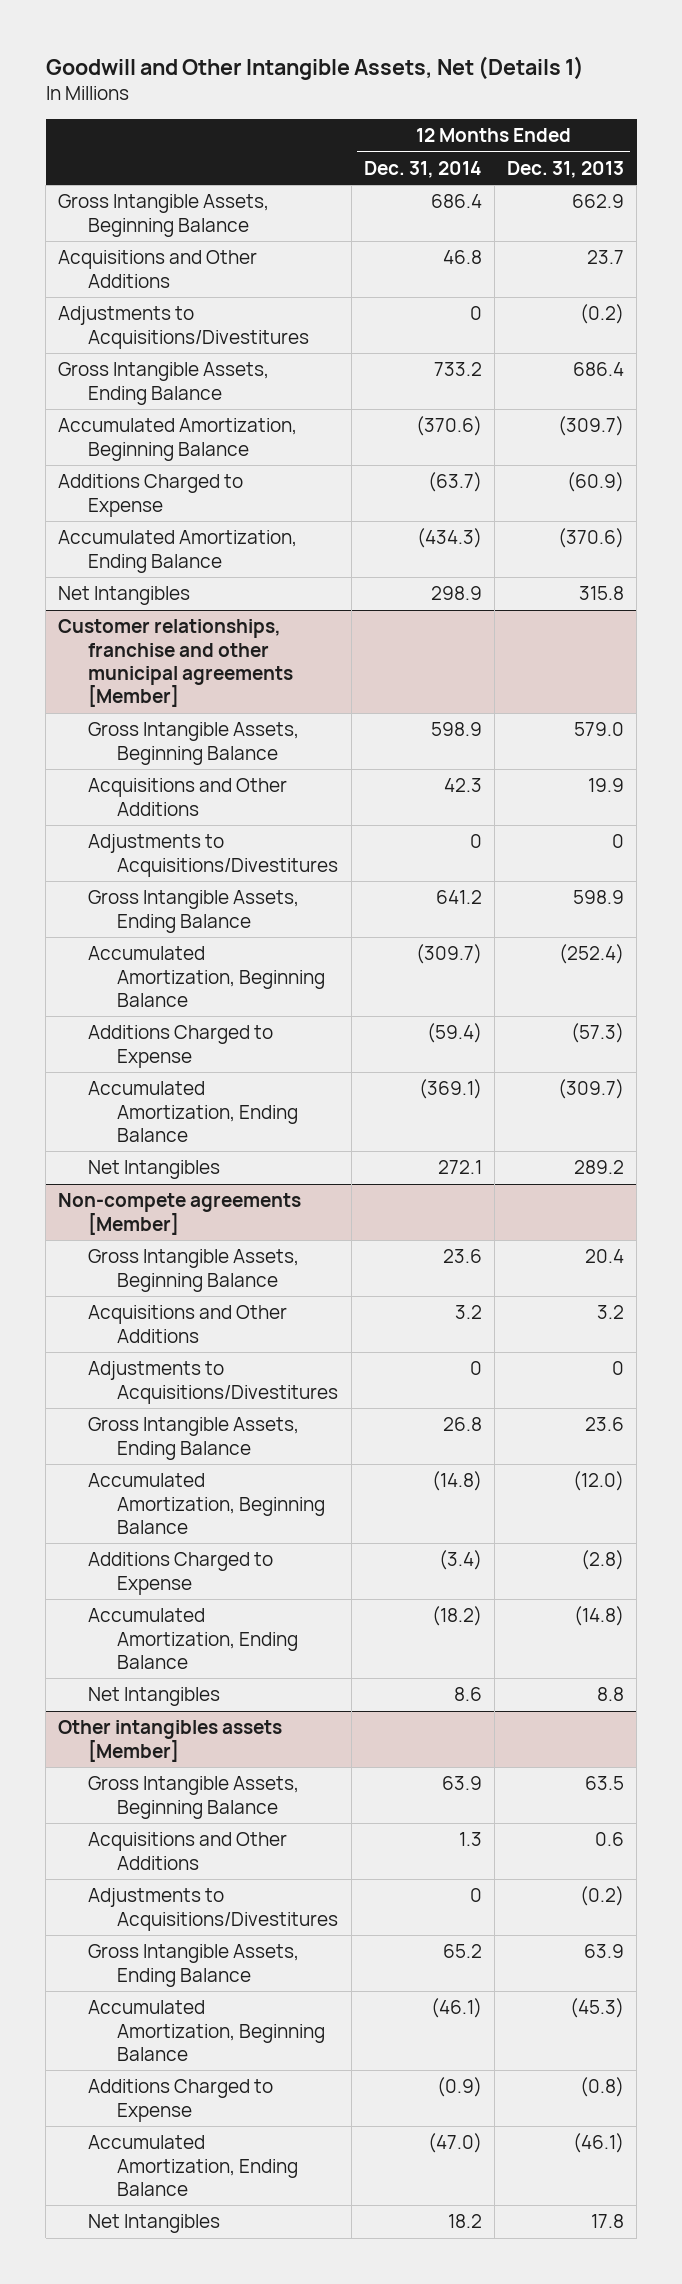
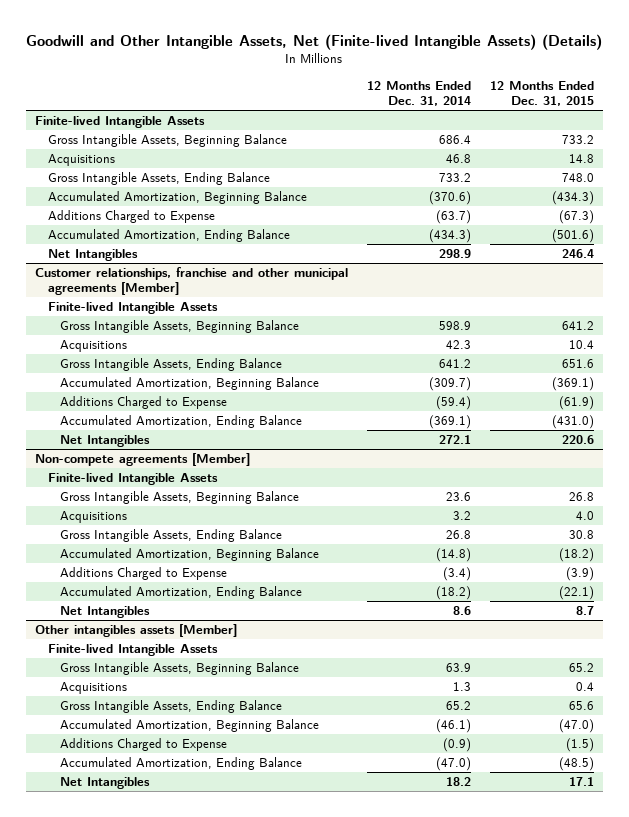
[45,55,584,80] Goodwill and Other Intangible Assets, Net (Details 1) -> [26,33,603,50] Goodwill and Other Intangible Assets, Net (Finite-lived Intangible Assets) (Details)
[507,160,625,178] Dec. 31, 2013 -> none
none -> [489,80,594,107] 12 Months Ended Dec. 31, 2015
none -> [35,115,206,128] Finite-lived Intangible Assets
[58,306,309,349] Adjustments to Acquisitions/Divestitures -> none
[58,250,258,288] Acquisitions and Other Additions -> [47,153,115,166] Acquisitions
none -> [47,301,218,314] Finite-lived Intangible Assets
[87,834,339,877] Adjustments to Acquisitions/Divestitures -> none
[87,778,287,816] Acquisitions and Other Additions -> [60,339,128,352] Acquisitions
none -> [47,472,218,485] Finite-lived Intangible Assets
[87,1361,339,1404] Adjustments to Acquisitions/Divestitures -> none
[87,1305,287,1343] Acquisitions and Other Additions -> [60,510,128,523] Acquisitions
none -> [47,643,218,656] Finite-lived Intangible Assets
[87,1888,339,1931] Adjustments to Acquisitions/Divestitures -> none
[87,1832,287,1870] Acquisitions and Other Additions -> [60,681,128,694] Acquisitions

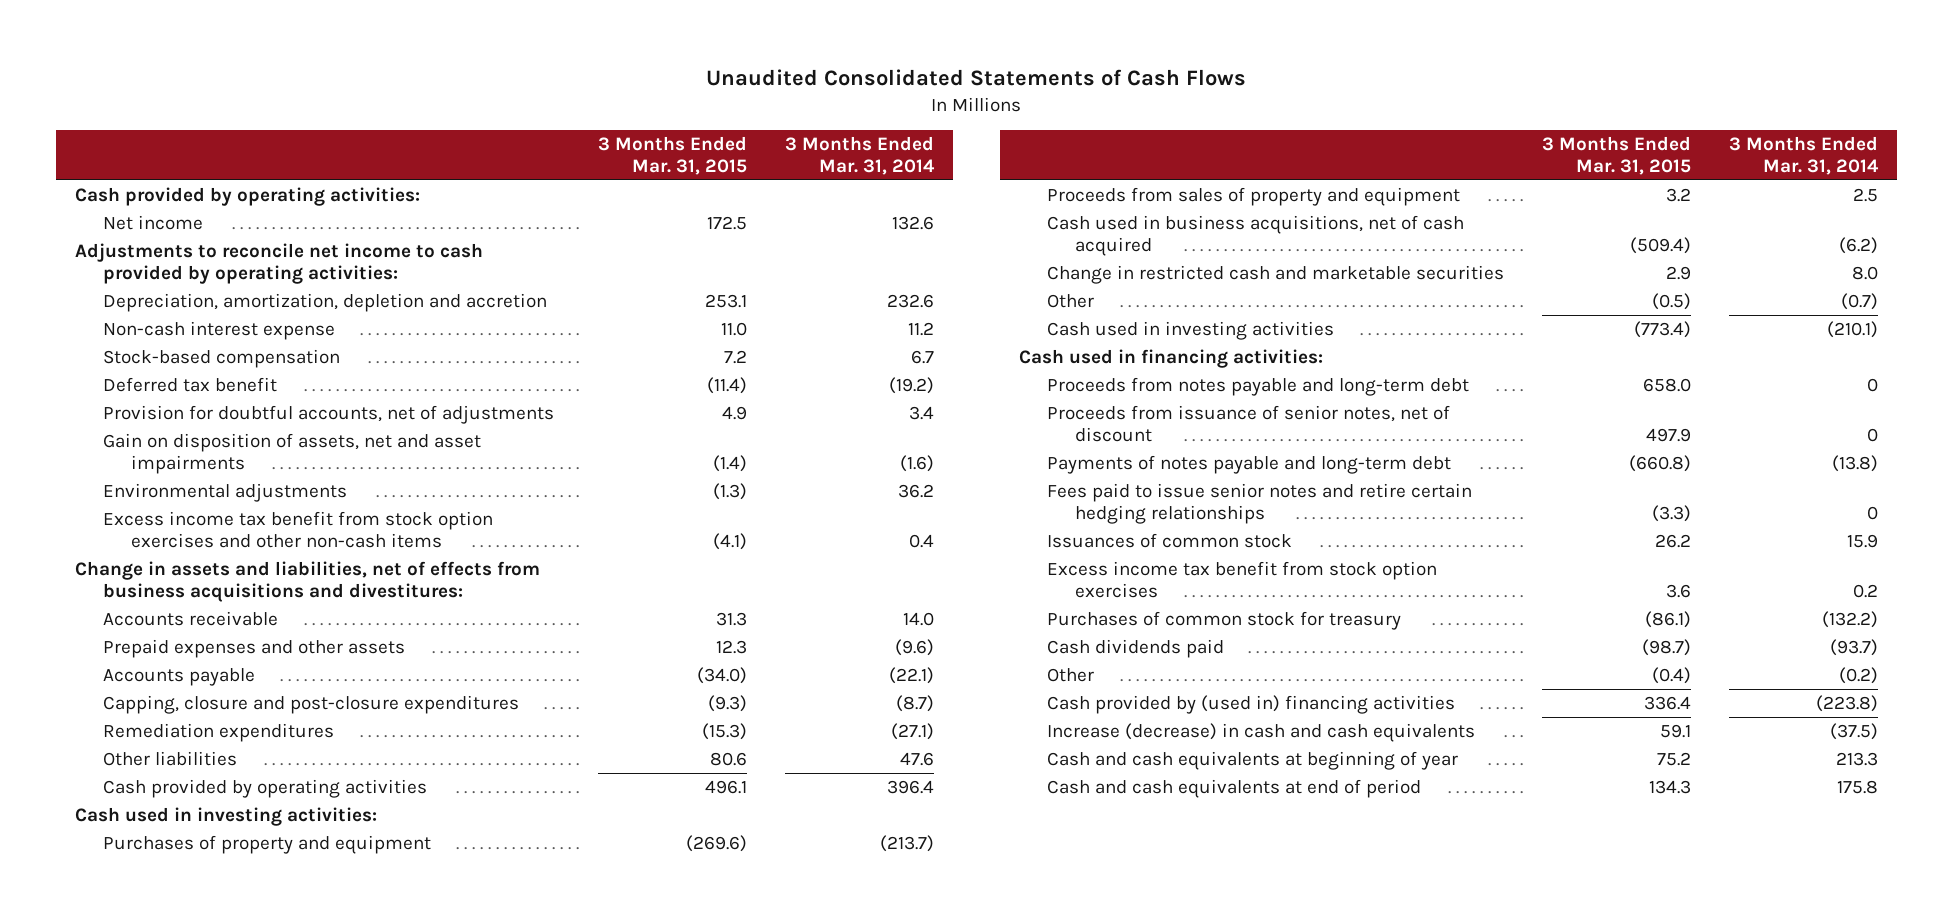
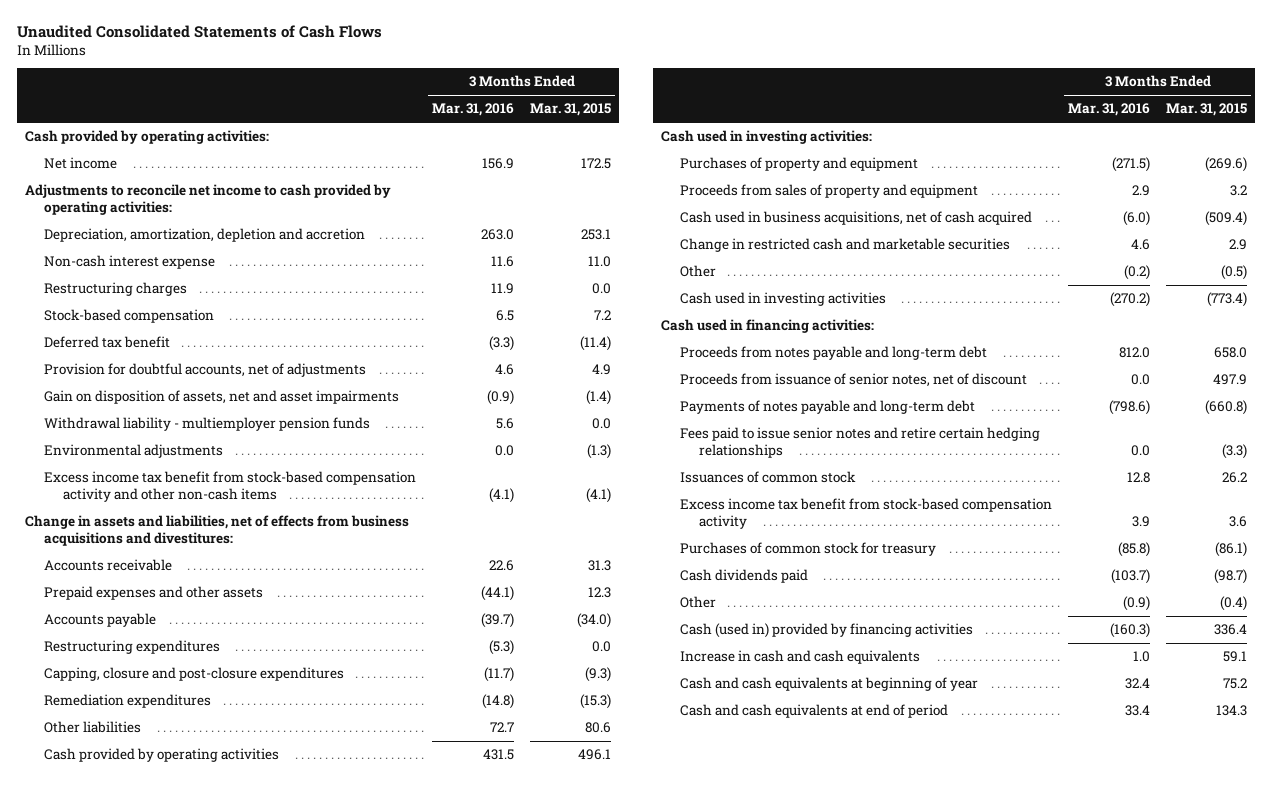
[784,135,935,175] 3 Months Ended Mar. 31, 2014 -> none
none -> [432,103,515,117] Mar. 31, 2016
none -> [43,282,187,297] Restructuring charges
none -> [43,417,370,432] Withdrawal liability - multiemployer pension funds
[102,510,493,548] Excess income tax benefit from stock option exercises and other non-cash items -> [43,471,416,503] Excess income tax benefit from stock-based compensation activity and other non-cash items
none -> [43,640,220,655] Restructuring expenditures
[1047,560,1438,598] Excess income tax benefit from stock option exercises -> [679,498,1052,530] Excess income tax benefit from stock-based compensation activity
[1047,694,1456,714] Cash provided by (used in) financing activities -> [679,623,973,639] Cash (used in) provided by financing activities
[1047,722,1476,742] Increase (decrease) in cash and cash equivalents -> [679,650,920,665] Increase in cash and cash equivalents

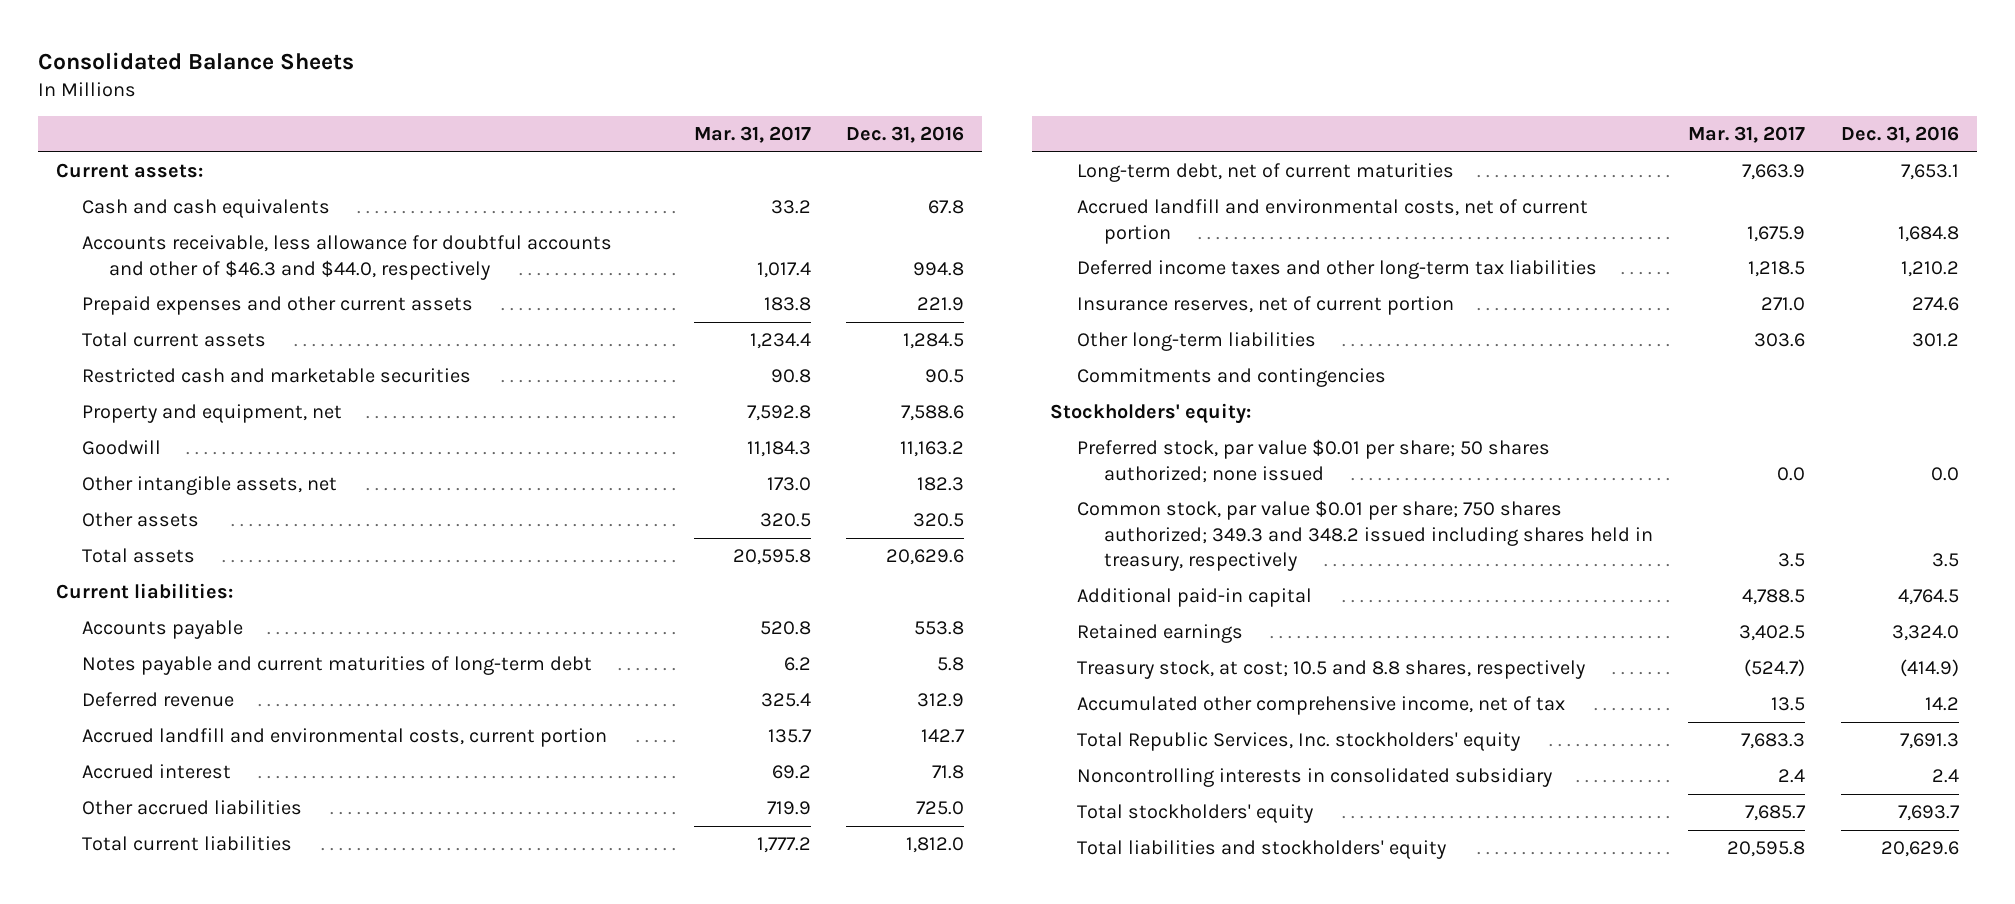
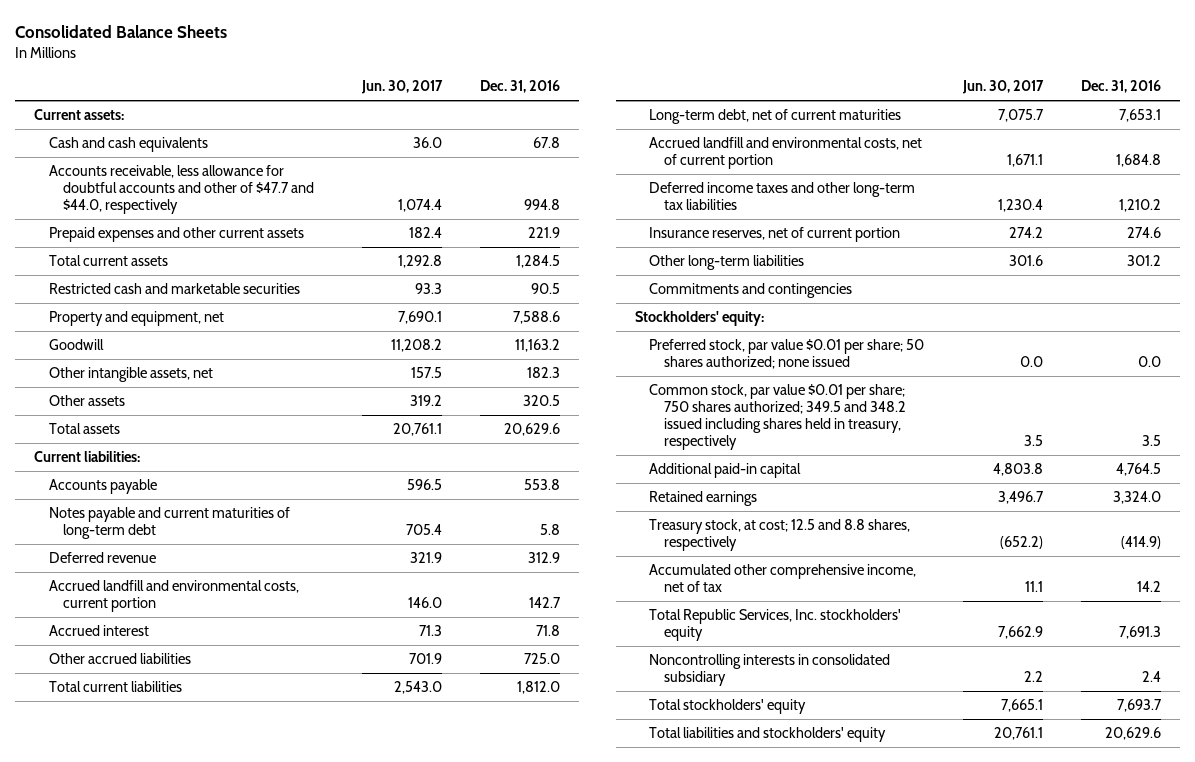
[693,126,811,144] Mar. 31, 2017 -> none
none -> [361,80,444,95] Jun. 30, 2017
[82,235,613,280] Accounts receivable, less allowance for doubtful accounts and other of $46.3 and $44.0, respectively -> [48,165,315,214] Accounts receivable, less allowance for doubtful accounts and other of $47.7 and $44.0, respectively
[1076,500,1653,572] Common stock, par value $0.01 per share; 750 shares authorized; 349.3 and 348.2 issued including shares held in treasury, respectively -> [649,384,906,450] Common stock, par value $0.01 per share; 750 shares authorized; 349.5 and 348.2 issued including shares held in treasury, respectively
[1076,660,1585,680] Treasury stock, at cost; 10.5 and 8.8 shares, respectively -> [649,519,911,552] Treasury stock, at cost; 12.5 and 8.8 shares, respectively

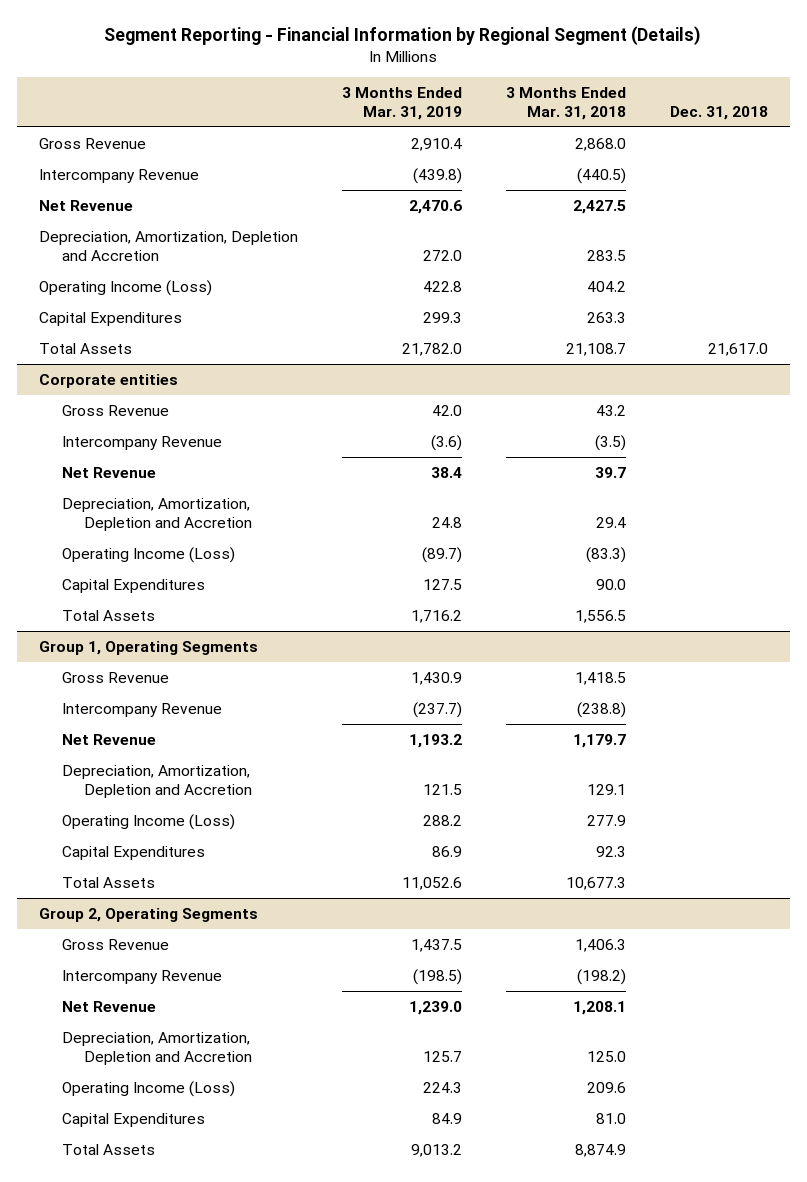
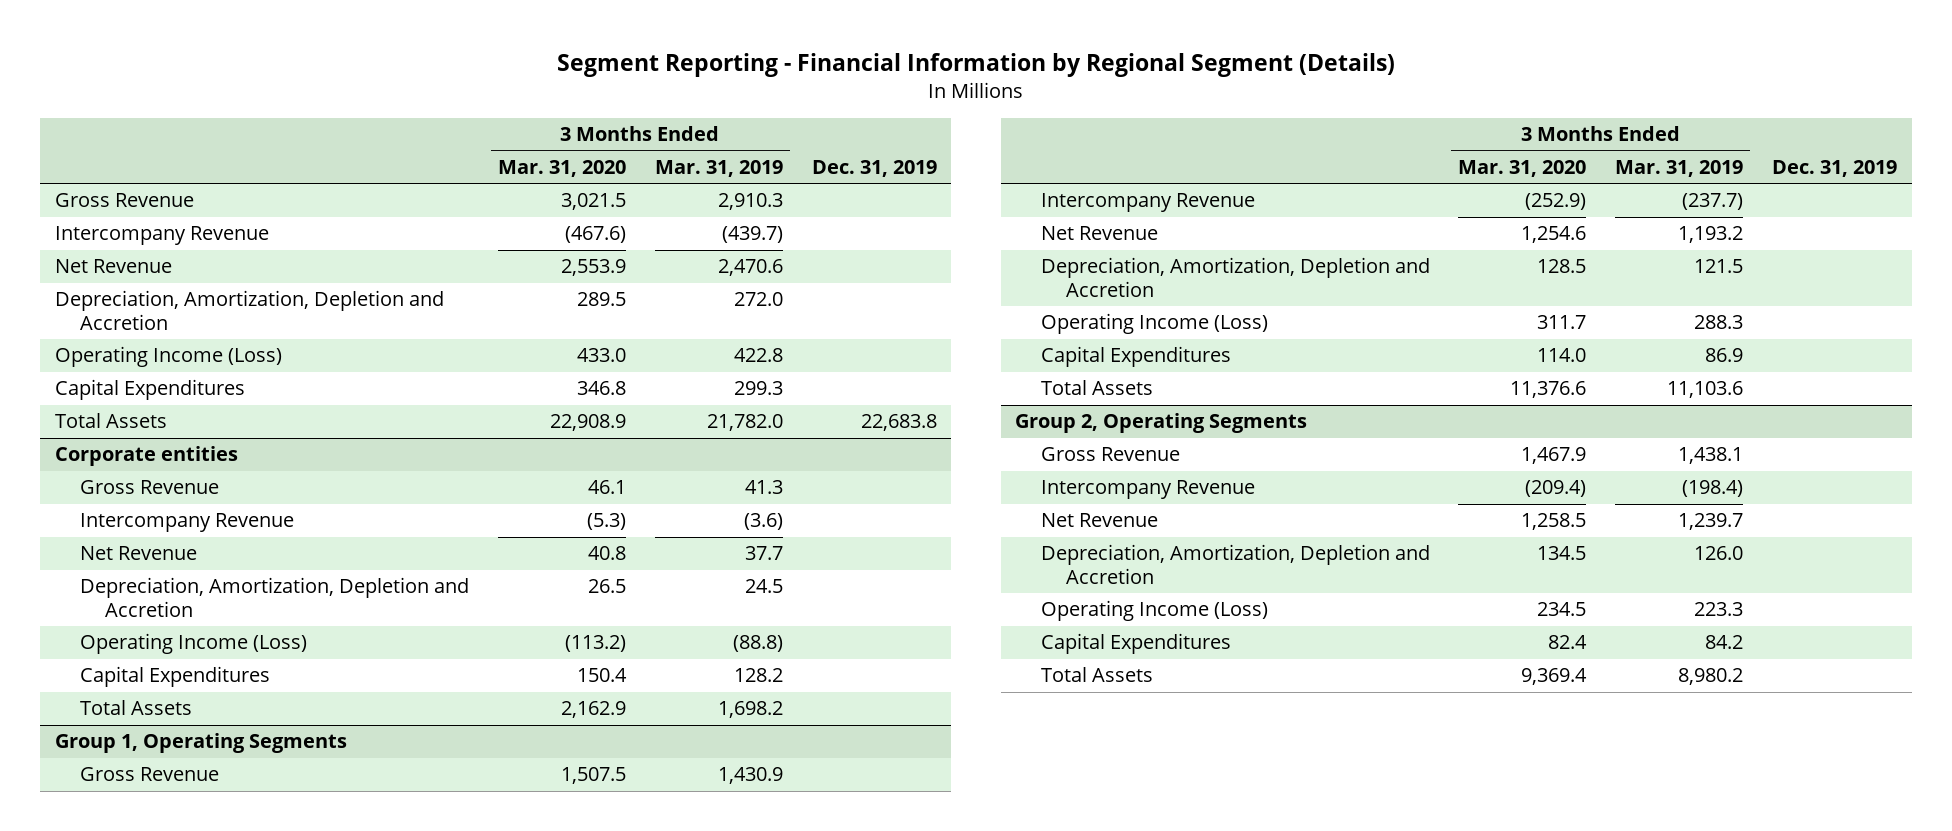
[505,87,626,121] 3 Months Ended Mar. 31, 2018 -> none
[669,106,768,121] Dec. 31, 2018 -> none
none -> [497,159,626,177] Mar. 31, 2020
none -> [811,159,937,177] Dec. 31, 2019
[410,137,462,151] 2,910.4 -> [717,193,783,211] 2,910.3
[412,167,462,184] (439.8) -> [721,226,783,244] (439.7)
[431,404,462,416] 42.0 -> [744,480,783,495] 41.3
[430,466,462,478] 38.4 -> [744,546,783,561] 37.7
[431,516,462,528] 24.8 -> [744,579,783,594] 24.5
[421,546,462,563] (89.7) -> [732,635,783,653] (88.8)
[422,578,462,590] 127.5 -> [733,668,783,683] 128.2
[410,609,462,623] 1,716.2 -> [717,701,783,719] 1,698.2
[422,814,462,826] 288.2 -> [1694,315,1744,330] 288.3
[401,876,462,890] 11,052.6 -> [1667,381,1744,399] 11,103.6
[410,938,462,952] 1,437.5 -> [1678,447,1744,465] 1,438.1
[412,968,462,985] (198.5) -> [1682,480,1744,498] (198.4)
[408,1000,462,1015] 1,239.0 -> [1678,513,1744,531] 1,239.7
[422,1050,462,1062] 125.7 -> [1694,546,1744,561] 126.0
[422,1081,462,1093] 224.3 -> [1694,602,1744,617] 223.3
[431,1112,462,1124] 84.9 -> [1705,635,1744,650] 84.2
[410,1143,462,1157] 9,013.2 -> [1678,668,1744,686] 8,980.2

